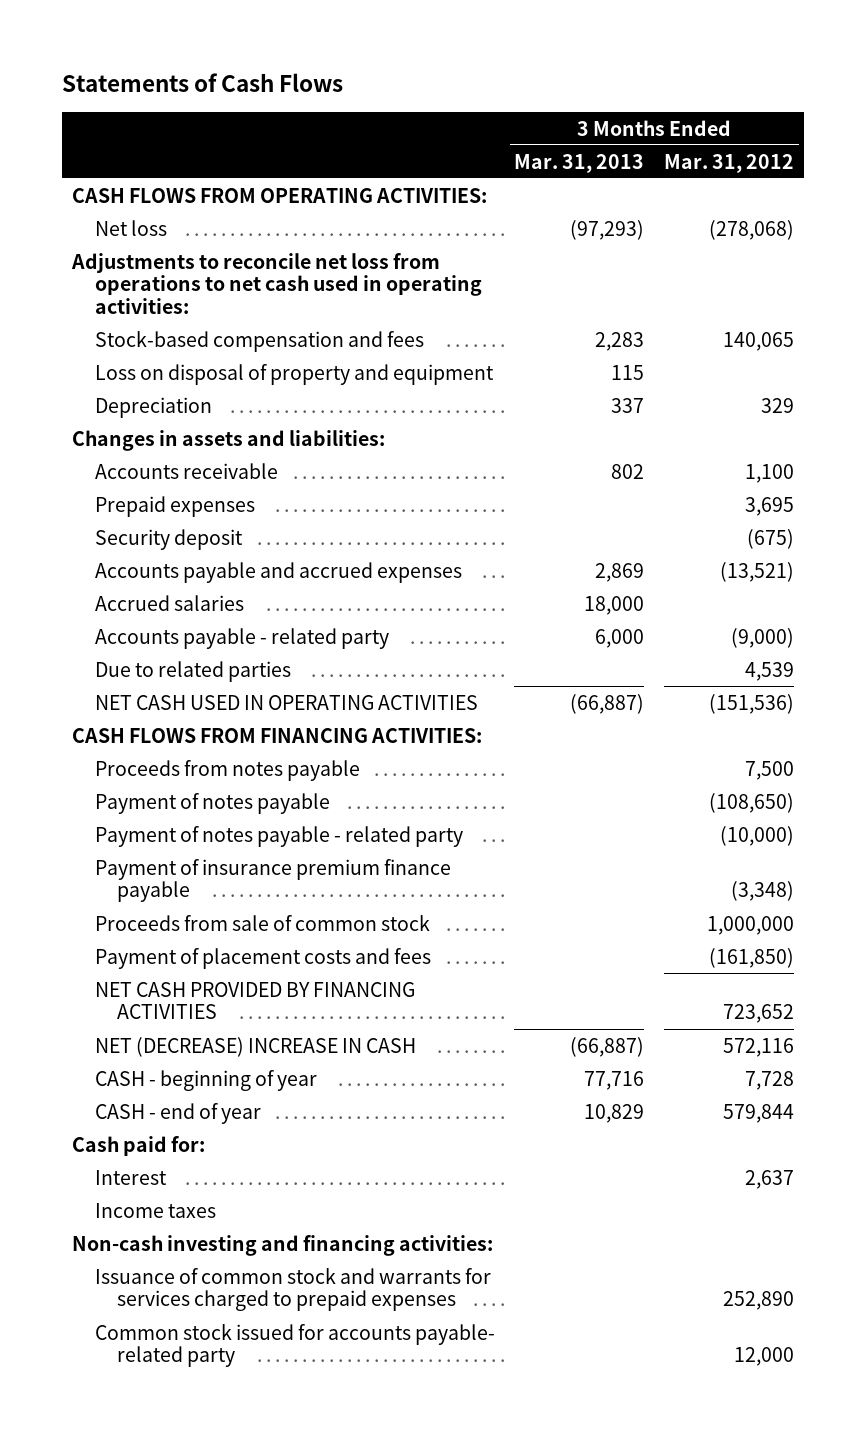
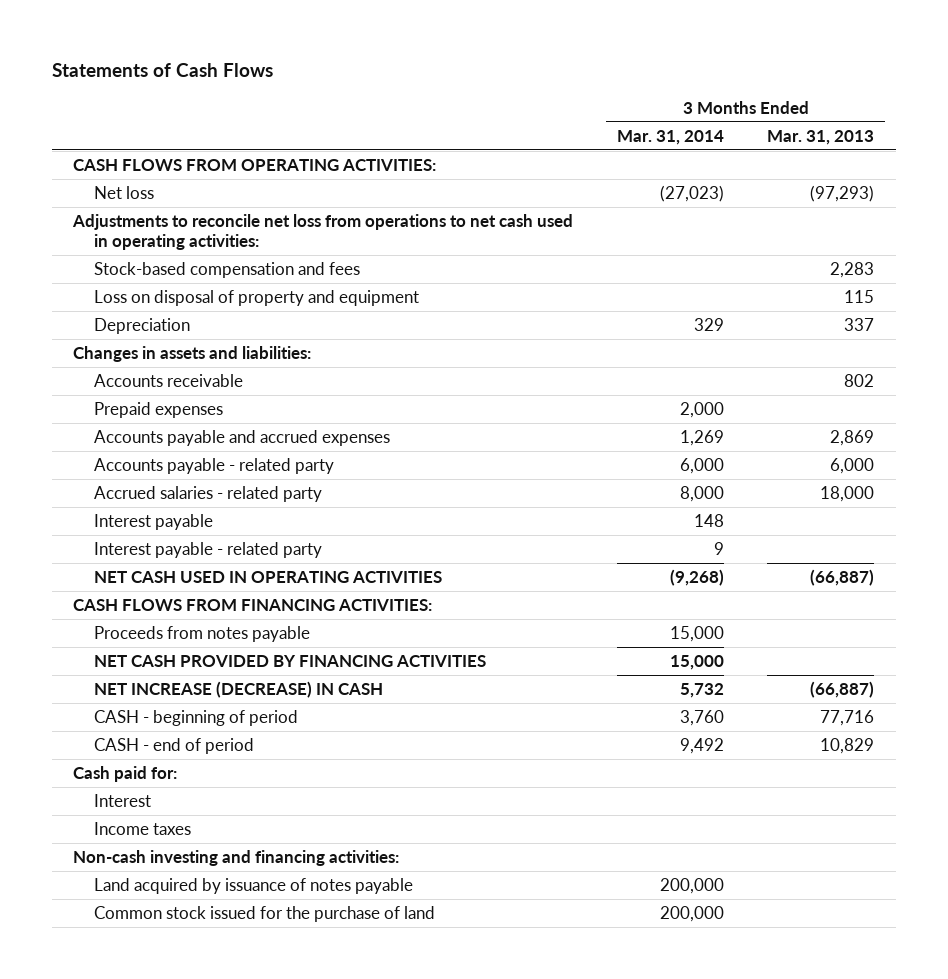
[664,153,795,173] Mar. 31, 2012 -> none
none -> [616,129,724,145] Mar. 31, 2014
[94,528,243,550] Security deposit -> none
[94,594,244,611] Accrued salaries -> none
[94,660,291,682] Due to related parties -> none
none -> [93,485,322,502] Accrued salaries - related party
none -> [93,513,213,530] Interest payable
none -> [93,541,322,558] Interest payable - related party
[94,792,330,814] Payment of notes payable -> none
[94,825,463,847] Payment of notes payable - related party -> none
[94,858,451,903] Payment of insurance premium finance payable -> none
[94,914,430,931] Proceeds from sale of common stock -> none
[94,947,431,969] Payment of placement costs and fees -> none
[94,1036,416,1057] NET (DECREASE) INCREASE IN CASH -> [93,680,383,698] NET INCREASE (DECREASE) IN CASH
[94,1069,317,1091] CASH - beginning of year -> [93,709,298,726] CASH - beginning of period
[94,1102,261,1124] CASH - end of year -> [93,737,254,754] CASH - end of period
[94,1267,491,1312] Issuance of common stock and warrants for services charged to prepaid expenses -> none
[94,1323,495,1368] Common stock issued for accounts payable- related party -> none
none -> [93,877,413,894] Land acquired by issuance of notes payable
none -> [93,905,435,922] Common stock issued for the purchase of land

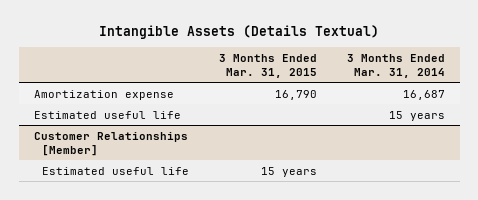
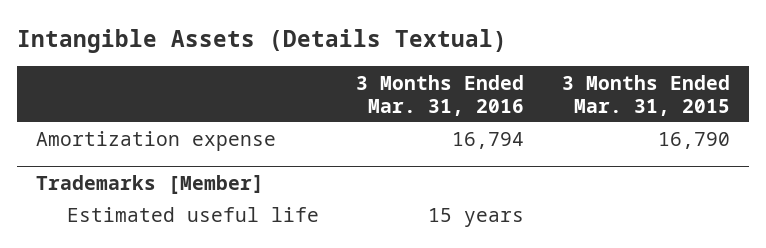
[346,53,445,78] 3 Months Ended Mar. 31, 2014 -> none
none -> [356,74,525,116] 3 Months Ended Mar. 31, 2016
[33,110,181,119] Estimated useful life -> none
[33,131,188,156] Customer Relationships [Member] -> none
[41,166,189,175] Estimated useful life -> none
none -> [35,174,264,194] Trademarks [Member]
none -> [66,207,319,223] Estimated useful life

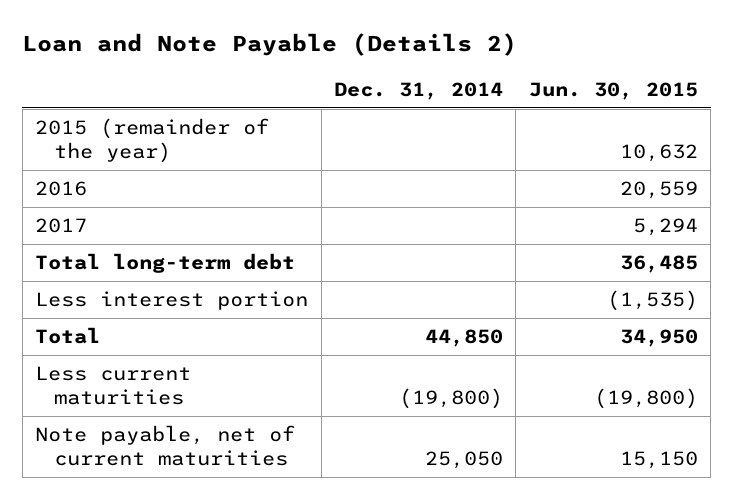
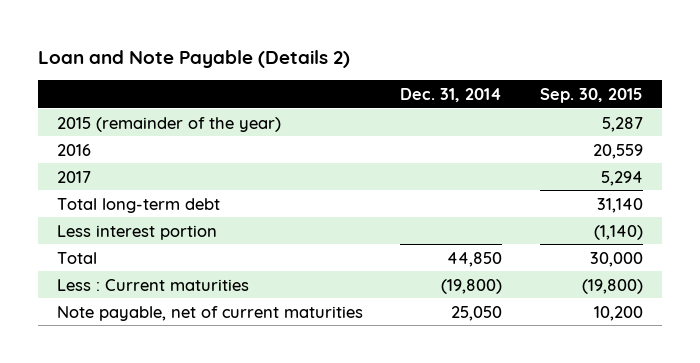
[528,81,698,100] Jun. 30, 2015 -> none
none -> [539,87,643,103] Sep. 30, 2015
[35,366,192,406] Less current maturities -> [56,278,249,291] Less : Current maturities

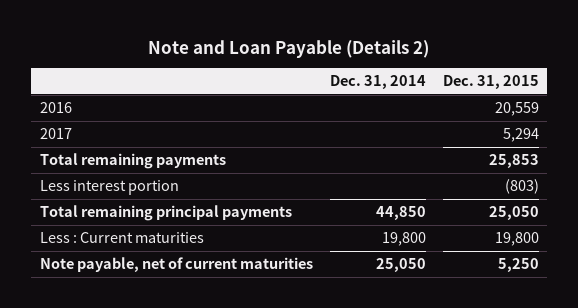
[38,49,351,68] Loan and Note Payable (Details 2) -> [148,39,430,58] Note and Loan Payable (Details 2)
[539,87,643,103] Sep. 30, 2015 -> none
none -> [442,75,539,90] Dec. 31, 2015
[56,116,281,132] 2015 (remainder of the year) -> none
[56,197,220,213] Total long-term debt -> none
none -> [39,153,226,170] Total remaining payments
[56,251,97,264] Total -> [39,205,292,222] Total remaining principal payments
[441,278,503,294] (19,800) -> [381,232,426,247] 19,800

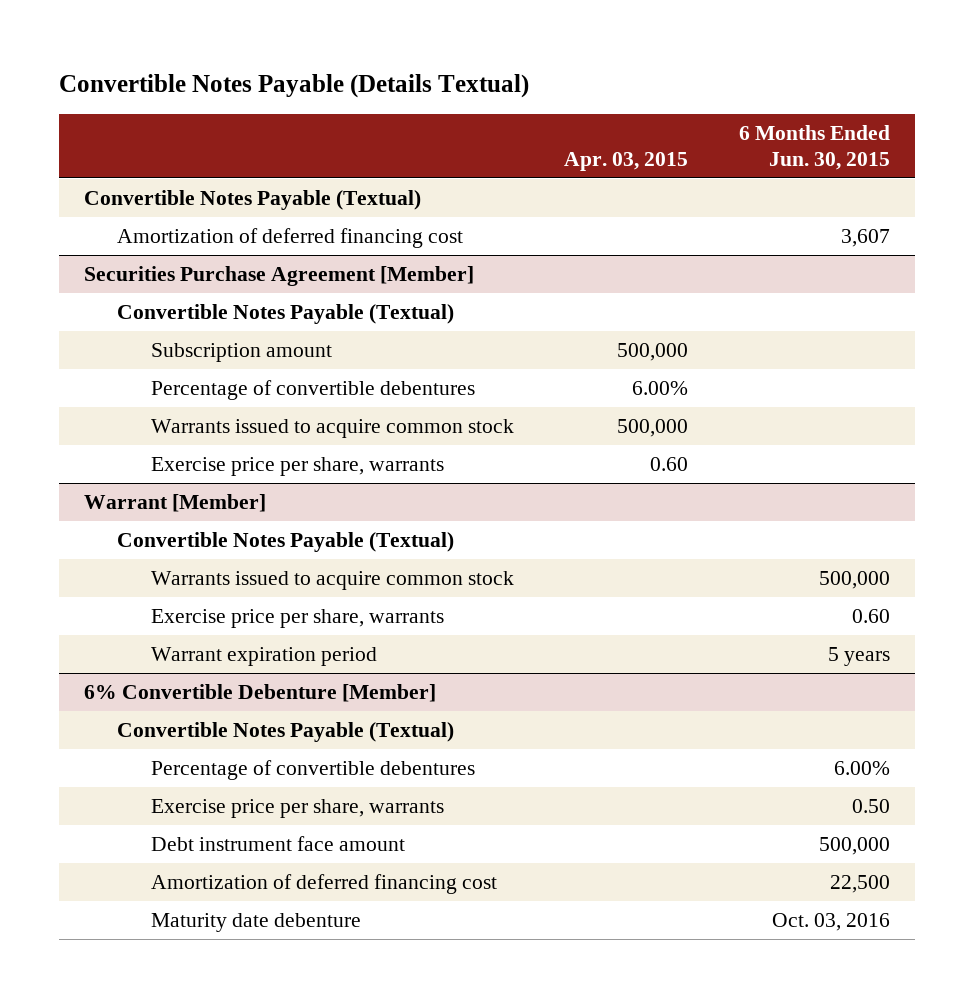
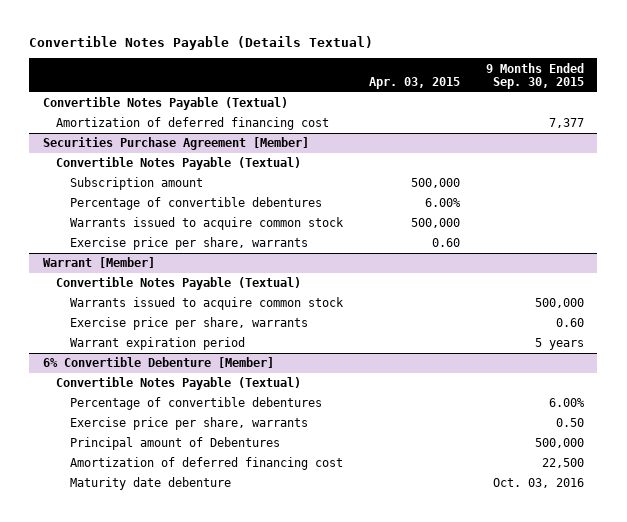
[738,125,890,170] 6 Months Ended Jun. 30, 2015 -> none
none -> [486,62,585,89] 9 Months Ended Sep. 30, 2015
[150,836,405,852] Debt instrument face amount -> [69,437,280,451] Principal amount of Debentures

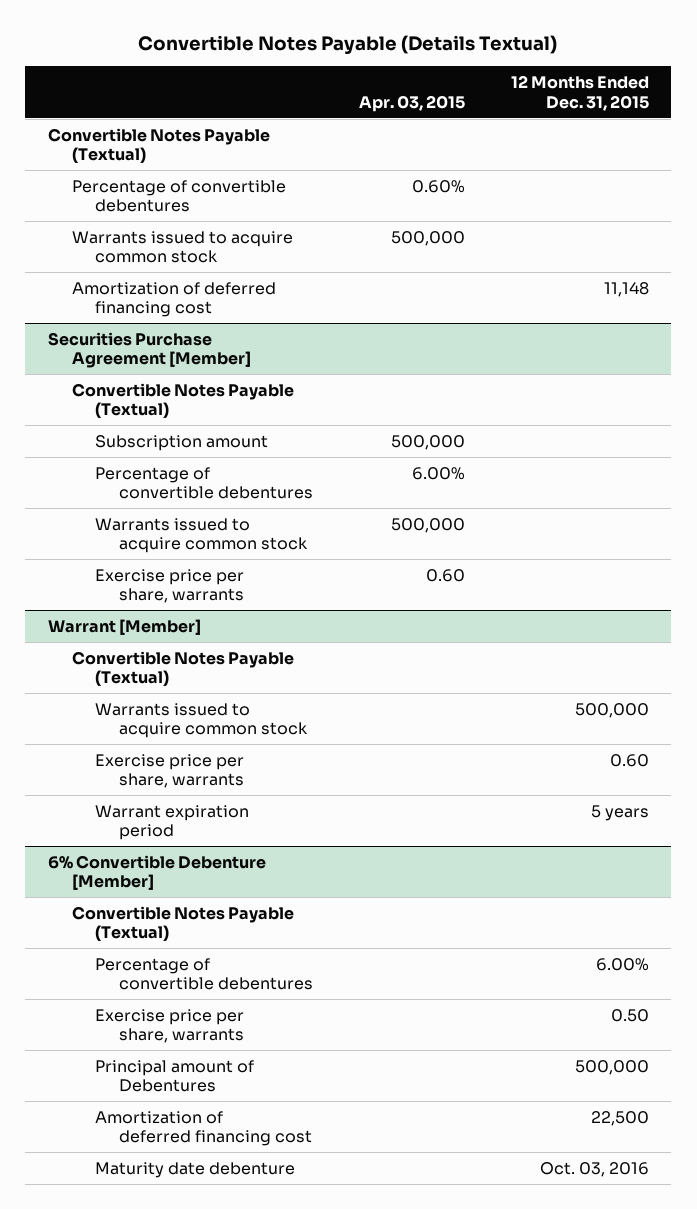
[486,62,585,89] 9 Months Ended Sep. 30, 2015 -> none
none -> [510,75,649,111] 12 Months Ended Dec. 31, 2015
none -> [71,179,286,213] Percentage of convertible debentures
none -> [71,230,293,264] Warrants issued to acquire common stock

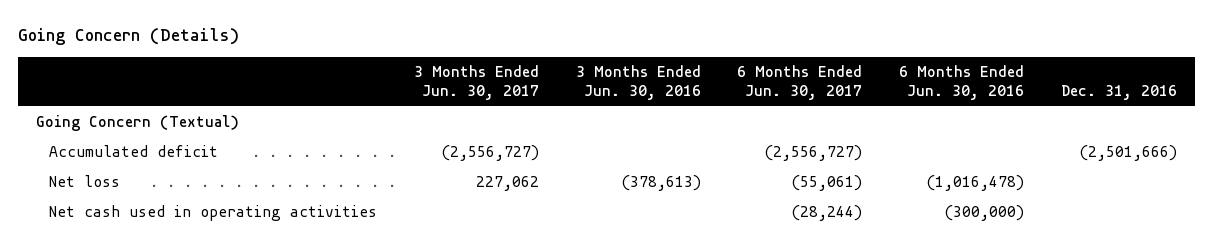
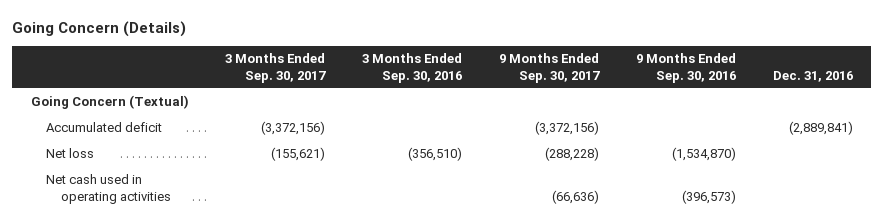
[414,65,540,100] 3 Months Ended Jun. 30, 2017 -> none
[575,65,701,100] 3 Months Ended Jun. 30, 2016 -> none
[737,65,863,100] 6 Months Ended Jun. 30, 2017 -> none
[899,65,1025,100] 6 Months Ended Jun. 30, 2016 -> none
none -> [225,53,327,83] 3 Months Ended Sep. 30, 2017
none -> [362,53,463,83] 3 Months Ended Sep. 30, 2016
none -> [499,53,601,83] 9 Months Ended Sep. 30, 2017
none -> [635,53,736,83] 9 Months Ended Sep. 30, 2016
[1078,145,1177,162] (2,501,666) -> [788,121,853,136] (2,889,841)

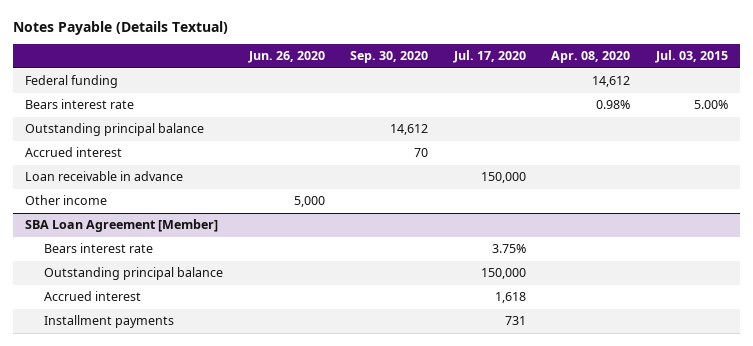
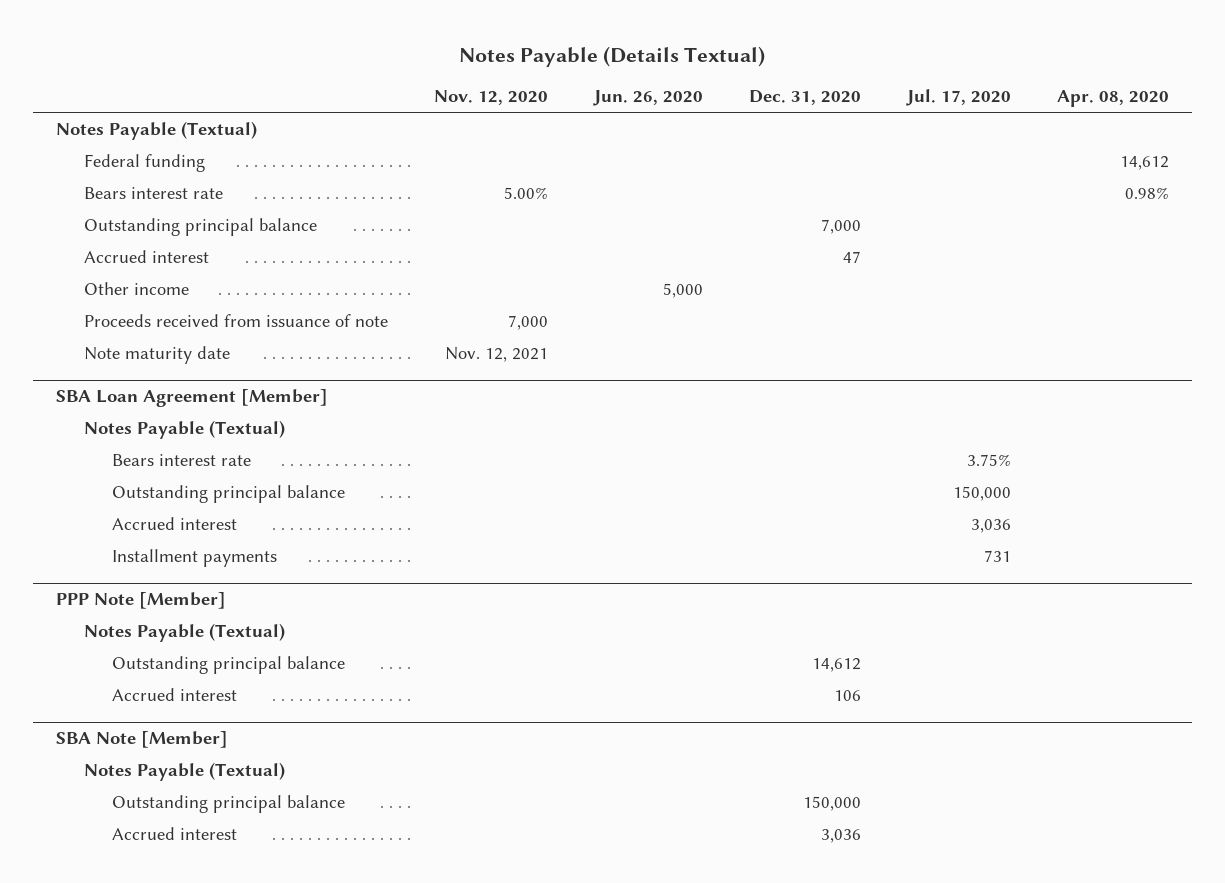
[350,51,429,64] Sep. 30, 2020 -> none
[654,50,728,64] Jul. 03, 2015 -> none
none -> [434,90,549,106] Nov. 12, 2020
none -> [748,90,861,106] Dec. 31, 2020
none -> [56,121,258,141] Notes Payable (Textual)
[25,171,184,182] Loan receivable in advance -> none
none -> [84,314,389,328] Proceeds received from issuance of note
none -> [84,346,231,365] Note maturity date
none -> [84,420,286,440] Notes Payable (Textual)
[494,292,526,304] 1,618 -> [970,519,1011,534] 3,036
none -> [56,592,227,610] PPP Note [Member]
none -> [84,623,286,643] Notes Payable (Textual)
none -> [112,656,346,675] Outstanding principal balance
none -> [112,688,238,702] Accrued interest
none -> [56,731,229,749] SBA Note [Member]
none -> [84,762,286,782] Notes Payable (Textual)
none -> [112,795,346,814] Outstanding principal balance
none -> [112,827,238,841] Accrued interest

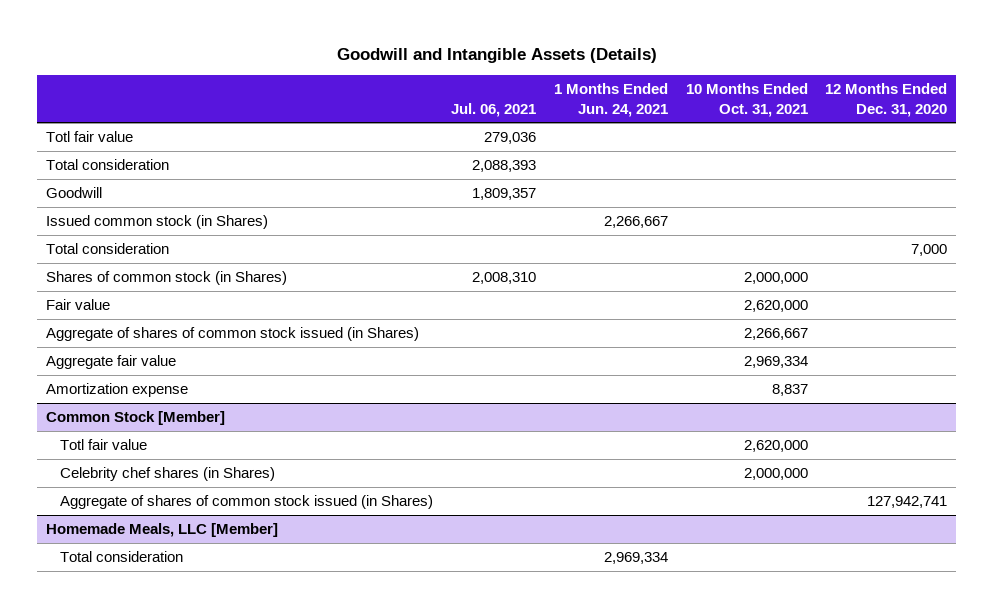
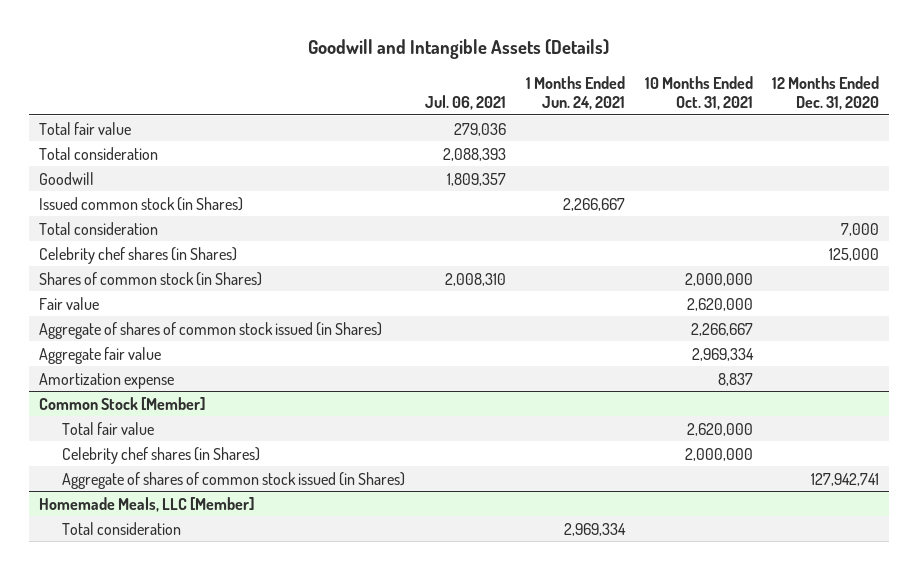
[45,131,133,143] Totl fair value -> [38,121,131,135] Total fair value
none -> [38,246,237,264] Celebrity chef shares (in Shares)
[60,439,148,451] Totl fair value -> [62,421,155,435] Total fair value

